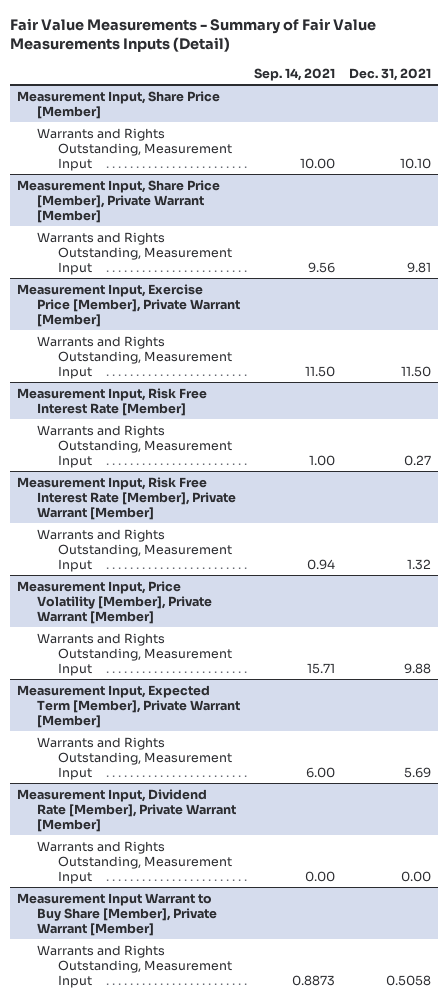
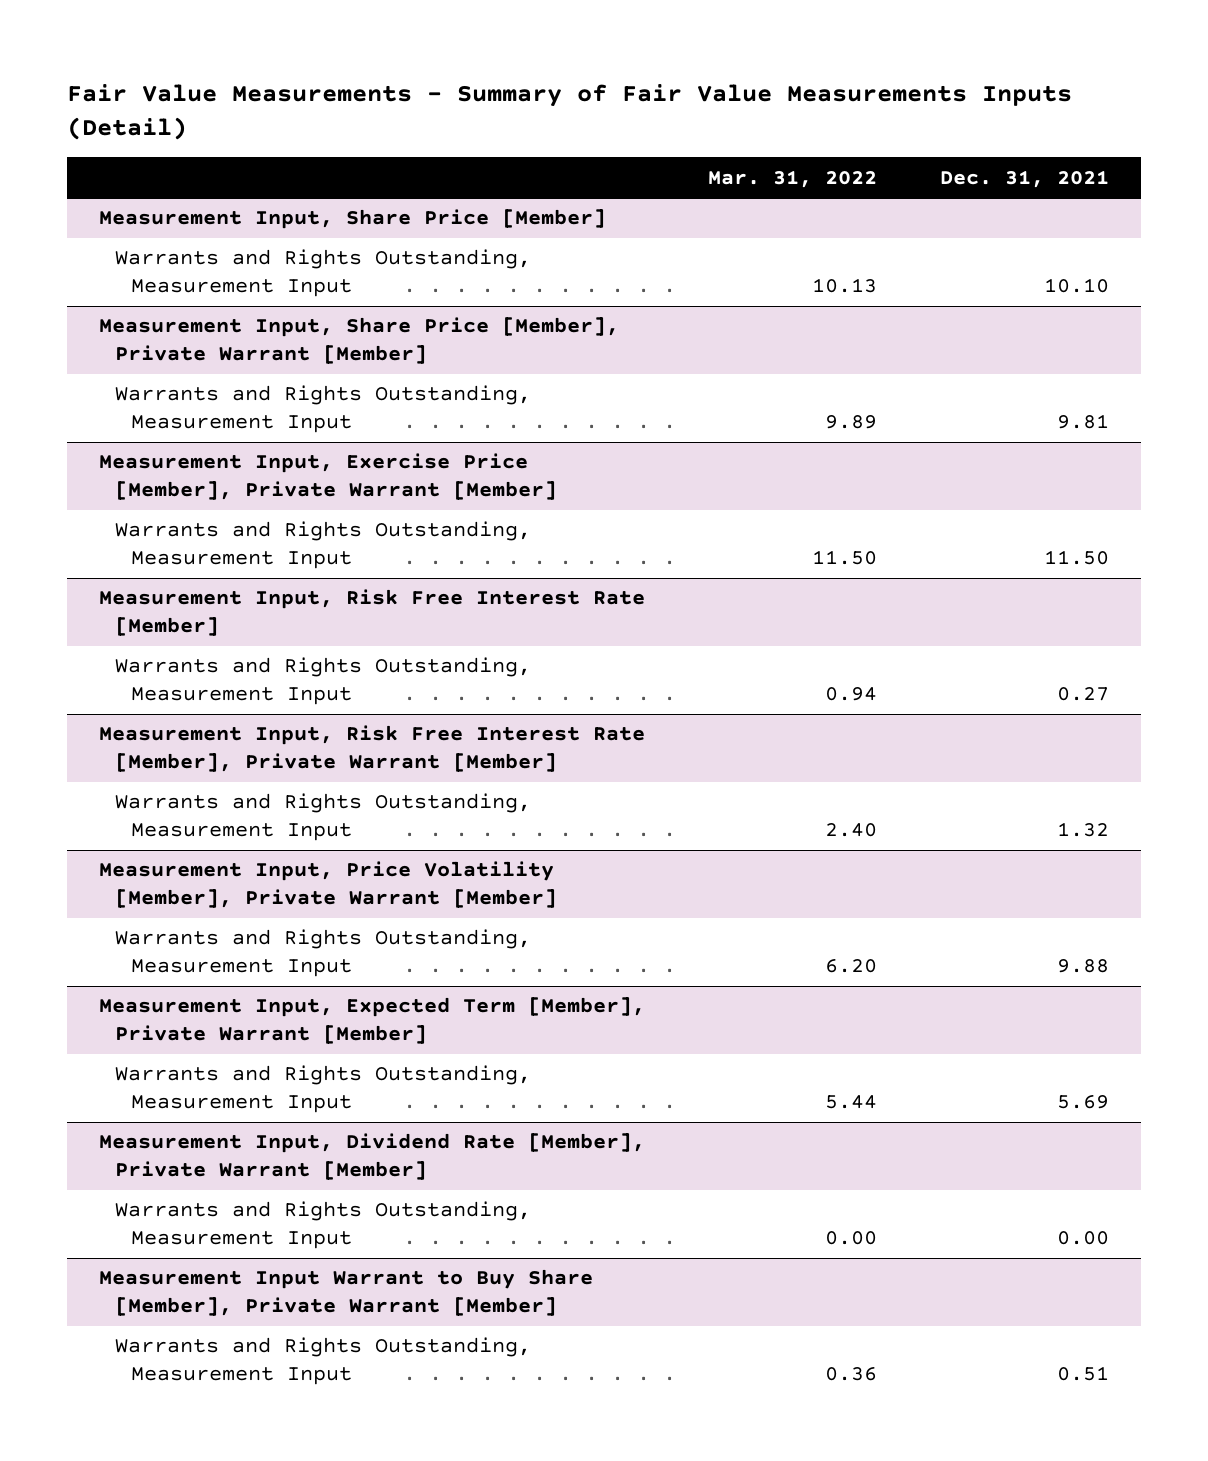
[254,67,336,81] Sep. 14, 2021 -> none
none -> [707,169,877,188] Mar. 31, 2022
[386,975,432,987] 0.5058 -> [1056,1366,1109,1382] 0.51

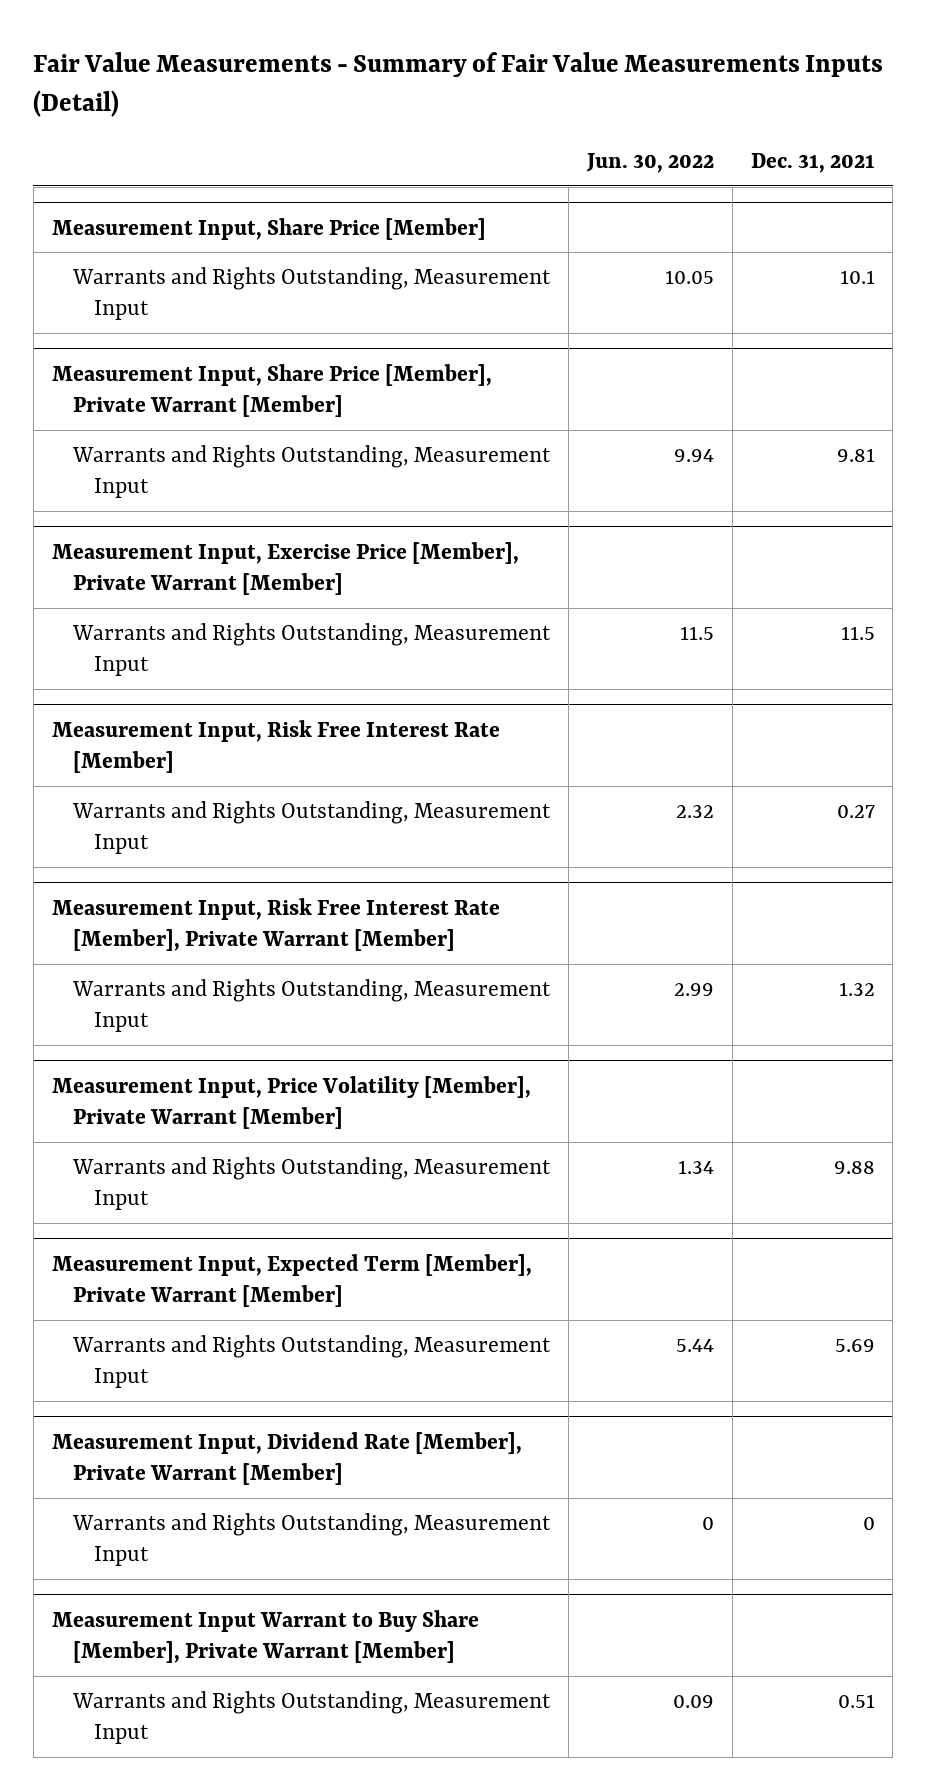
[707,169,877,188] Mar. 31, 2022 -> none
none -> [585,153,714,174] Jun. 30, 2022
[1043,278,1109,294] 10.10 -> [839,269,875,284] 10.1
[1043,550,1109,566] 11.50 -> [840,625,875,640] 11.5
[1056,1231,1109,1246] 0.00 -> [862,1516,875,1530] 0

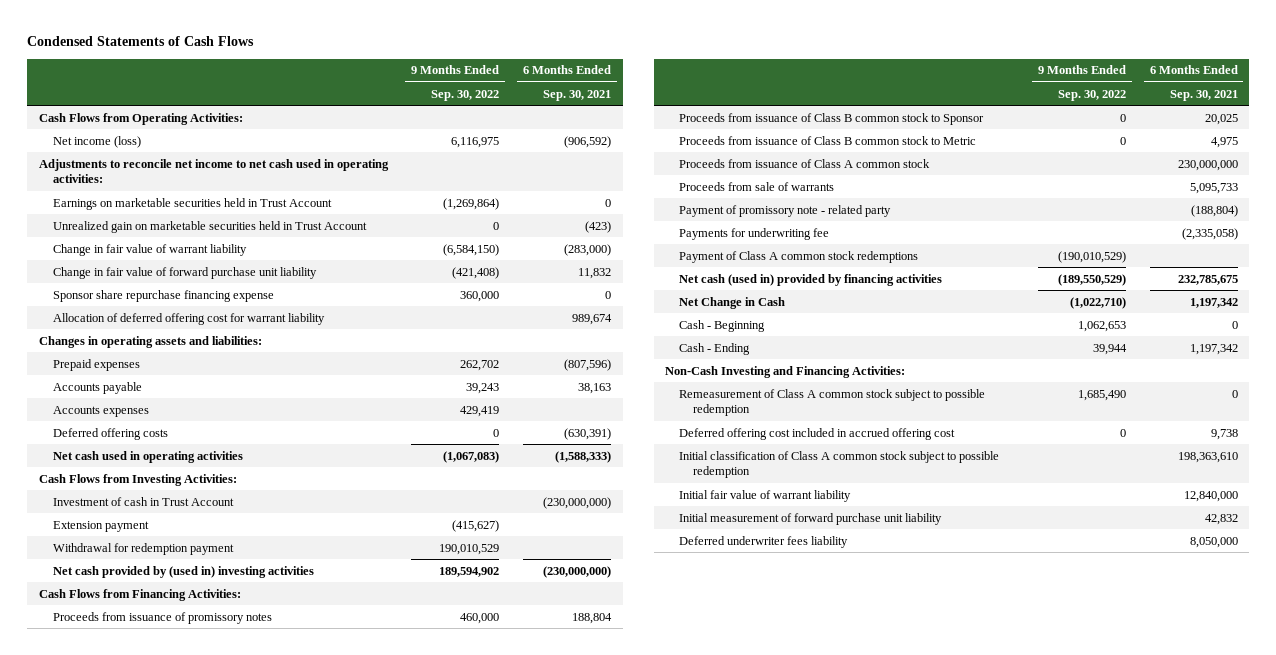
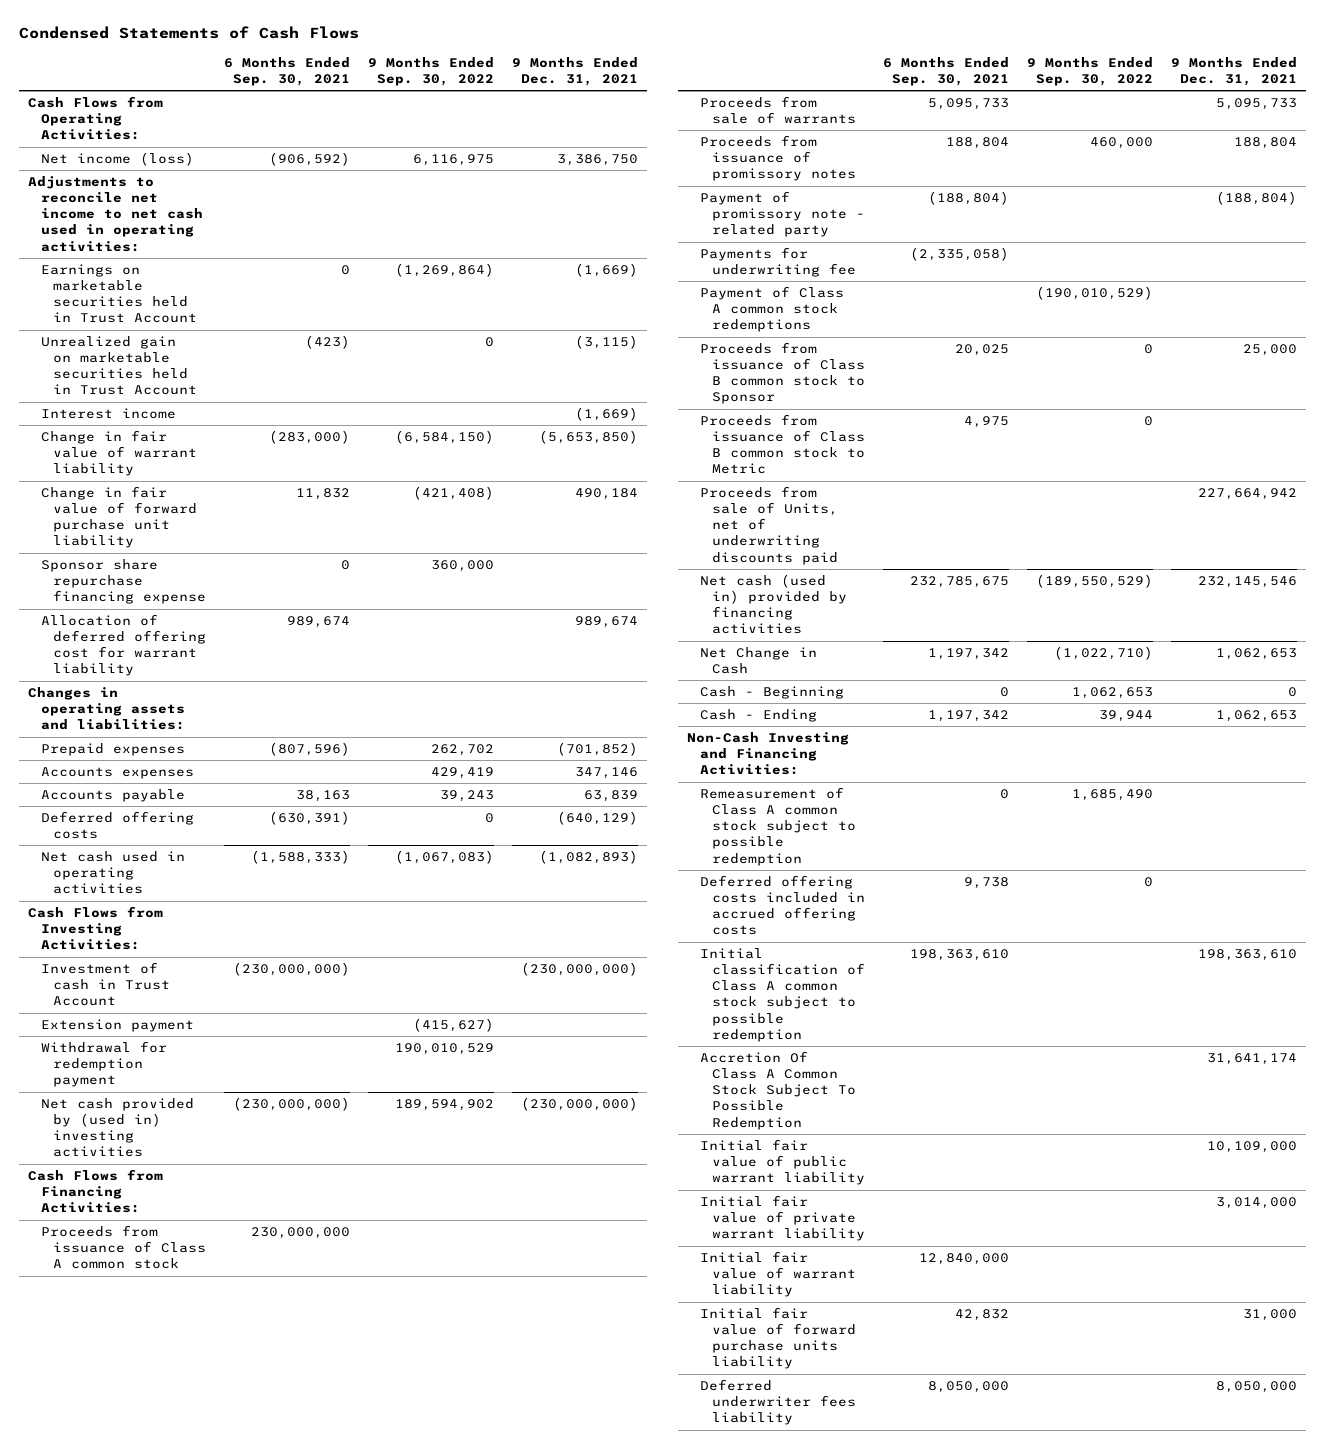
none -> [512,56,639,86] 9 Months Ended Dec. 31, 2021
none -> [40,408,176,420] Interest income
[52,381,142,394] Accounts payable -> [40,789,185,803] Accounts payable
[52,611,272,624] Proceeds from issuance of promissory notes -> [699,135,857,182] Proceeds from issuance of promissory notes
[679,112,985,125] Proceeds from issuance of Class B common stock to Sponsor -> [699,342,866,405] Proceeds from issuance of Class B common stock to Sponsor
[679,135,977,145] Proceeds from issuance of Class B common stock to Metric -> [699,414,866,475] Proceeds from issuance of Class B common stock to Metric
none -> [699,486,839,565] Proceeds from sale of Units, net of underwriting discounts paid
[679,427,956,440] Deferred offering cost included in accrued offering cost -> [699,875,866,936] Deferred offering costs included in accrued offering costs
none -> [699,1051,857,1130] Accretion Of Class A Common Stock Subject To Possible Redemption
none -> [699,1139,866,1186] Initial fair value of public warrant liability
none -> [699,1195,866,1242] Initial fair value of private warrant liability
[679,512,943,525] Initial measurement of forward purchase unit liability -> [699,1307,857,1370] Initial fair value of forward purchase units liability

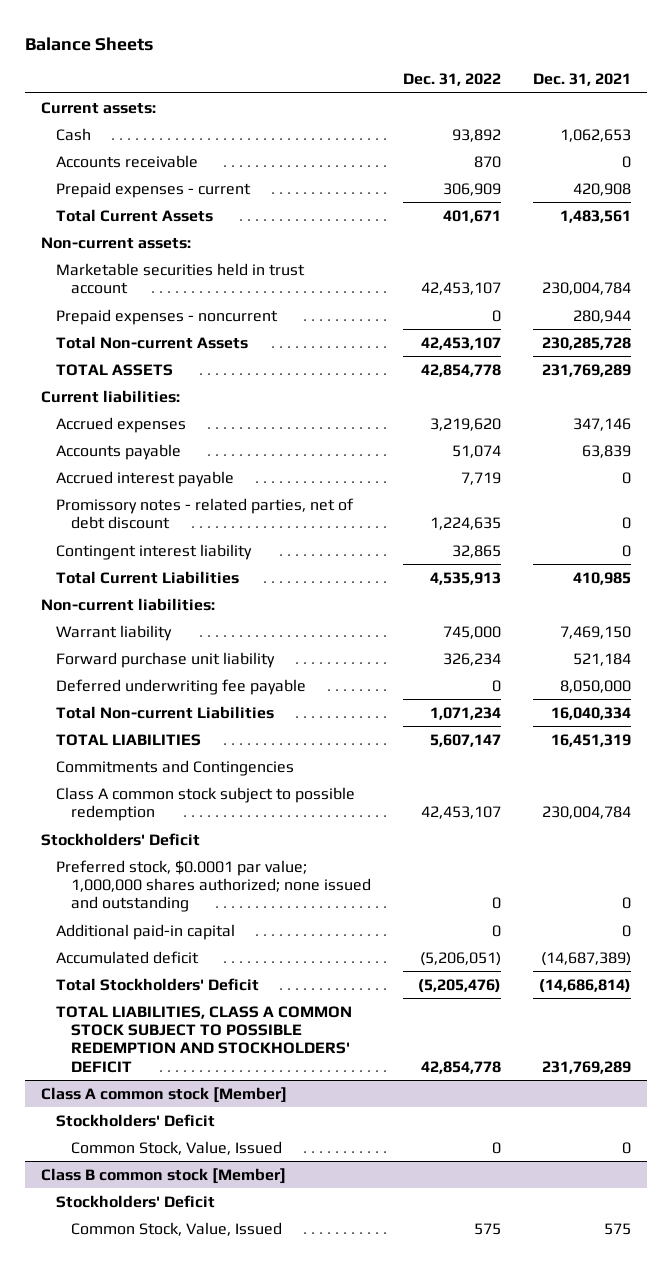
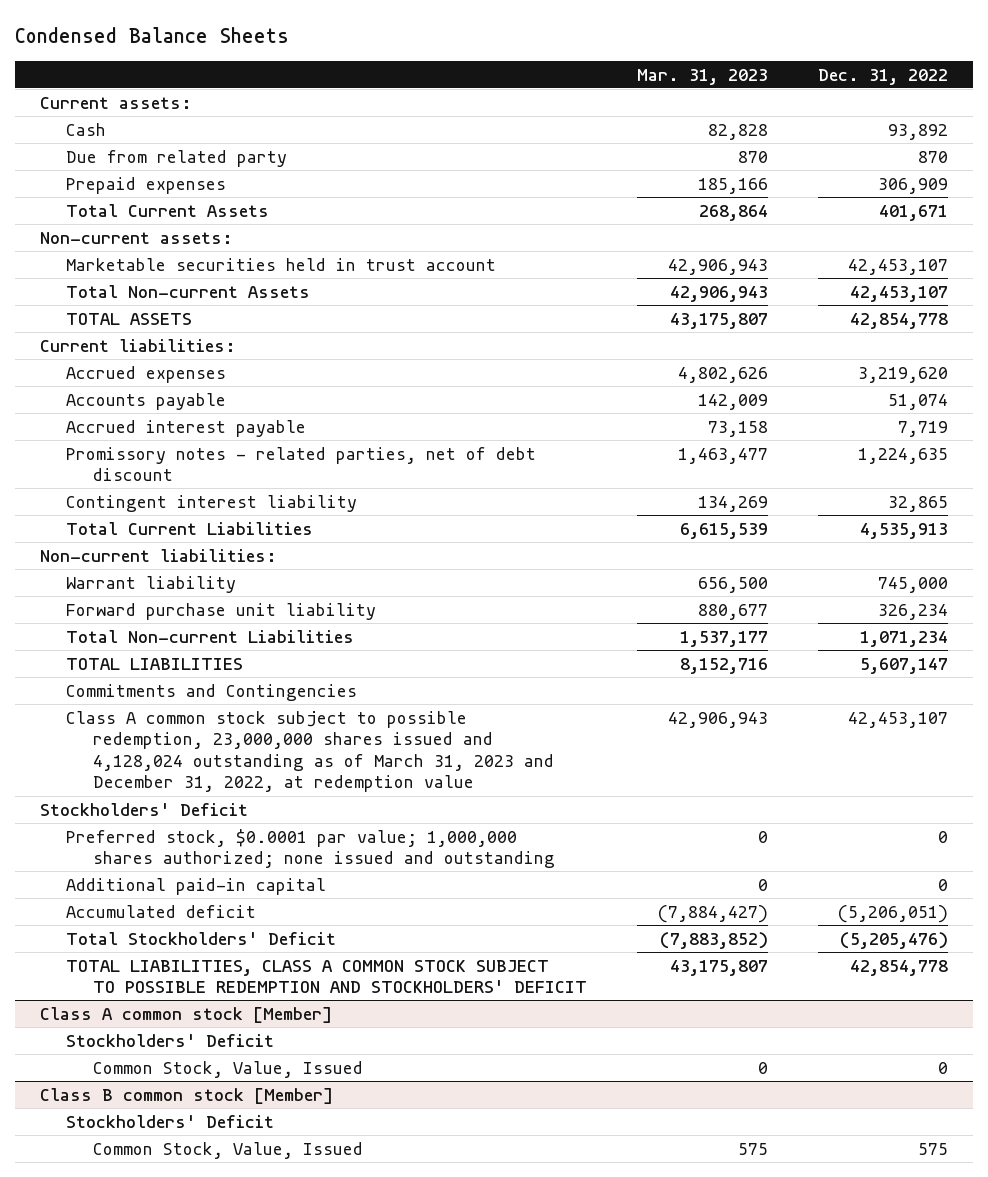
[25,36,154,51] Balance Sheets -> [14,26,289,43] Condensed Balance Sheets
[533,73,632,87] Dec. 31, 2021 -> none
none -> [636,68,768,85] Mar. 31, 2023
[56,154,199,168] Accounts receivable -> none
none -> [66,149,288,167] Due from related party
[56,181,252,198] Prepaid expenses - current -> [66,176,227,194] Prepaid expenses
[56,308,279,325] Prepaid expenses - noncurrent -> none
[56,678,307,695] Deferred underwriting fee payable -> none
[56,786,356,822] Class A common stock subject to possible redemption -> [66,710,554,793] Class A common stock subject to possible redemption, 23,000,000 shares issued and 4,128,024 outstanding as of March 31, 2023 and December 31, 2022, at redemption value

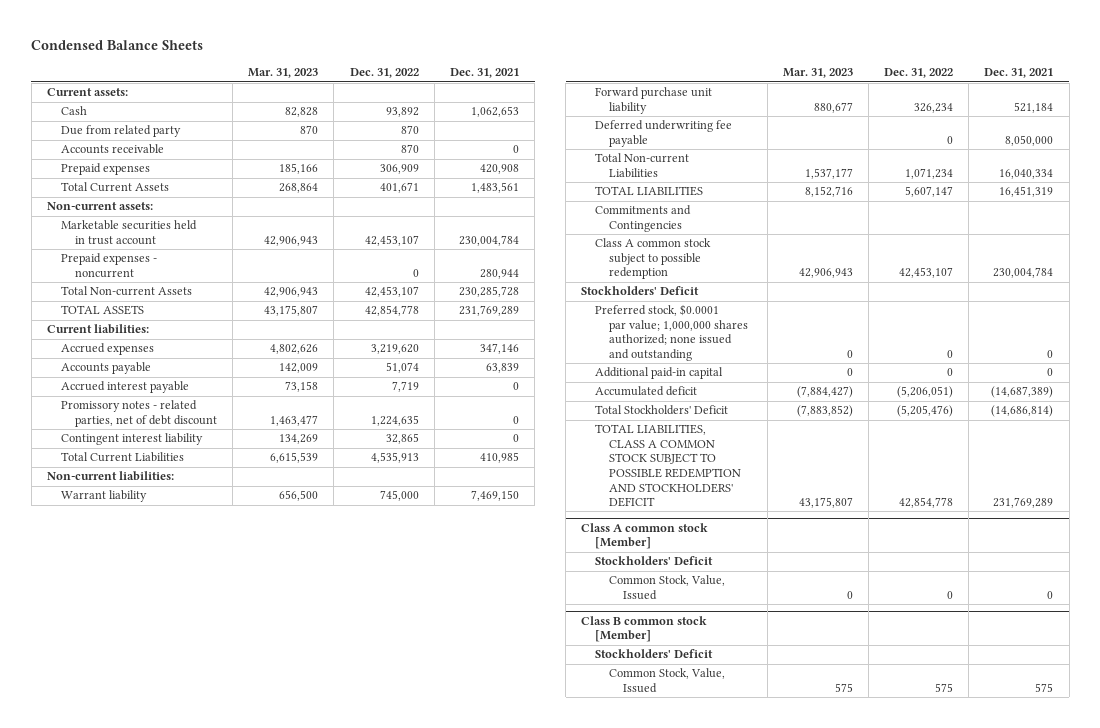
none -> [449,68,519,79] Dec. 31, 2021
none -> [60,144,164,155] Accounts receivable
none -> [60,253,157,278] Prepaid expenses - noncurrent
none -> [595,120,733,147] Deferred underwriting fee payable
[66,710,554,793] Class A common stock subject to possible redemption, 23,000,000 shares issued and 4,128,024 outstanding as of March 31, 2023 and December 31, 2022, at redemption value -> [595,238,712,280] Class A common stock subject to possible redemption

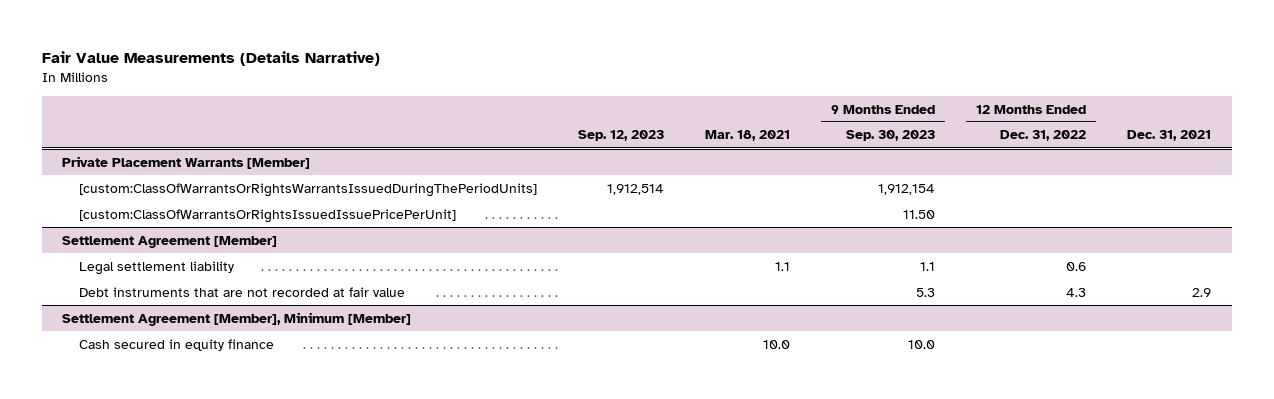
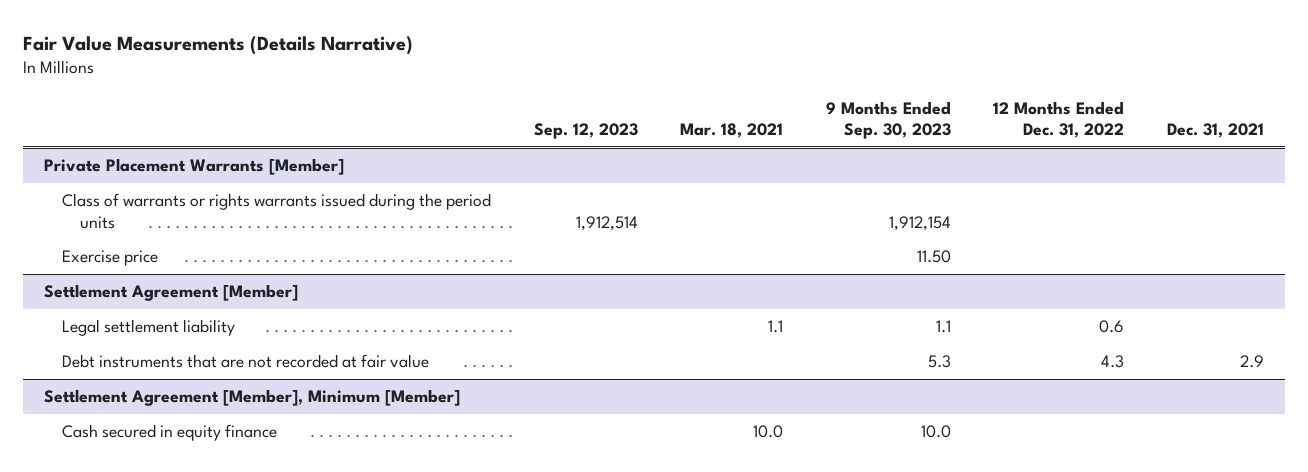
[79,182,538,197] [custom:ClassOfWarrantsOrRightsWarrantsIssuedDuringThePeriodUnits] -> [62,193,492,229] Class of warrants or rights warrants issued during the period units
[79,208,457,223] [custom:ClassOfWarrantsOrRightsIssuedIssuePricePerUnit] -> [62,250,159,267] Exercise price

